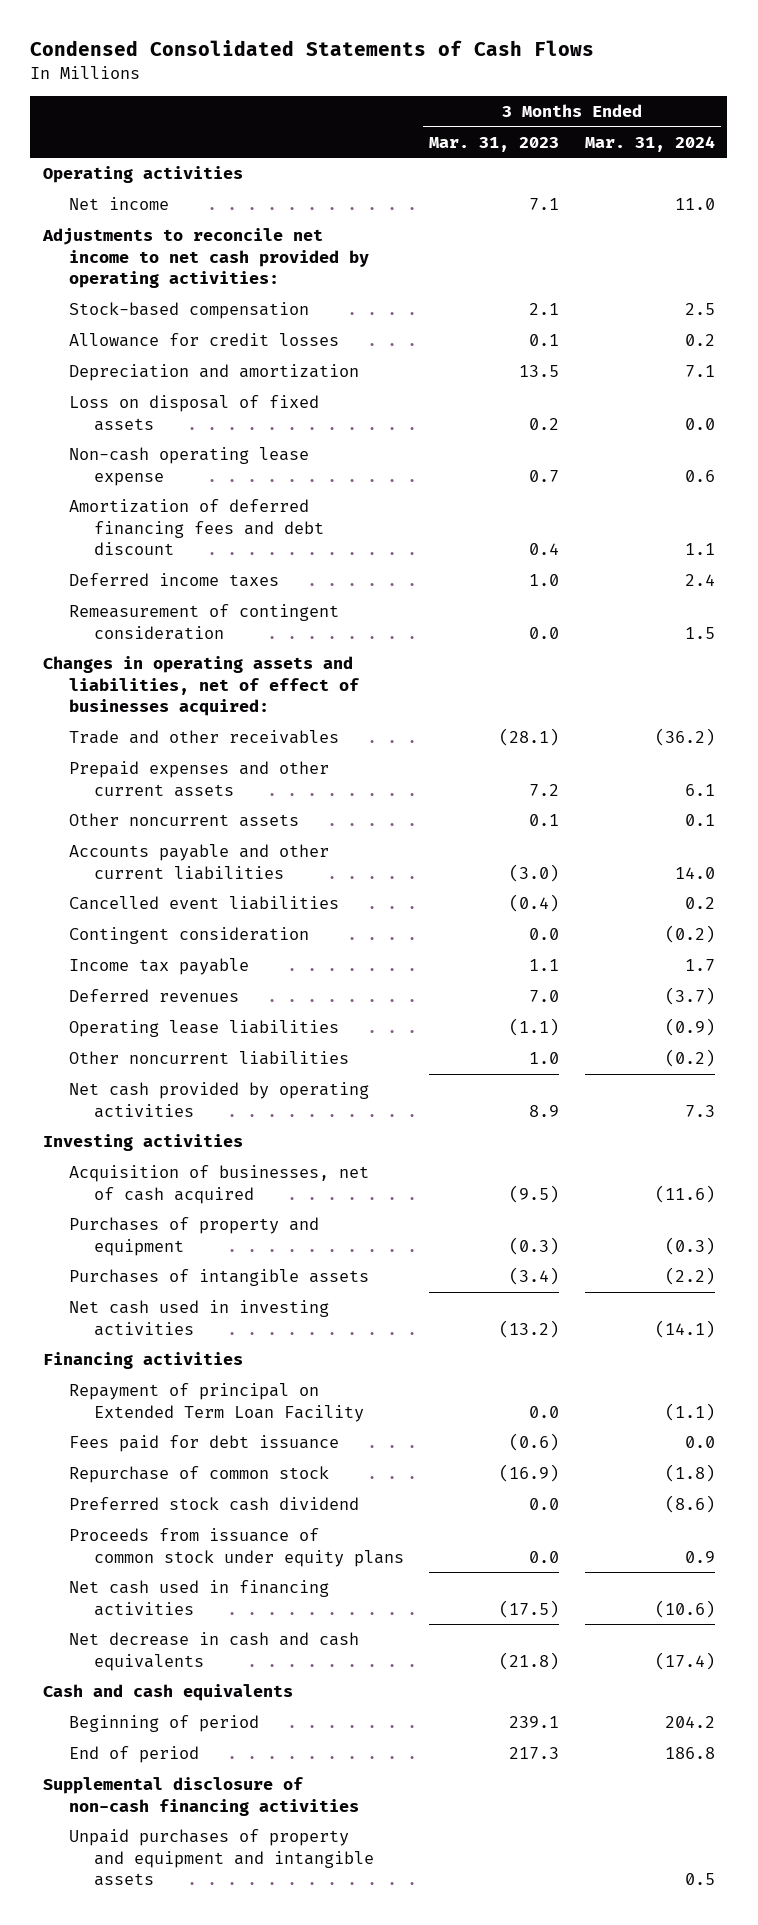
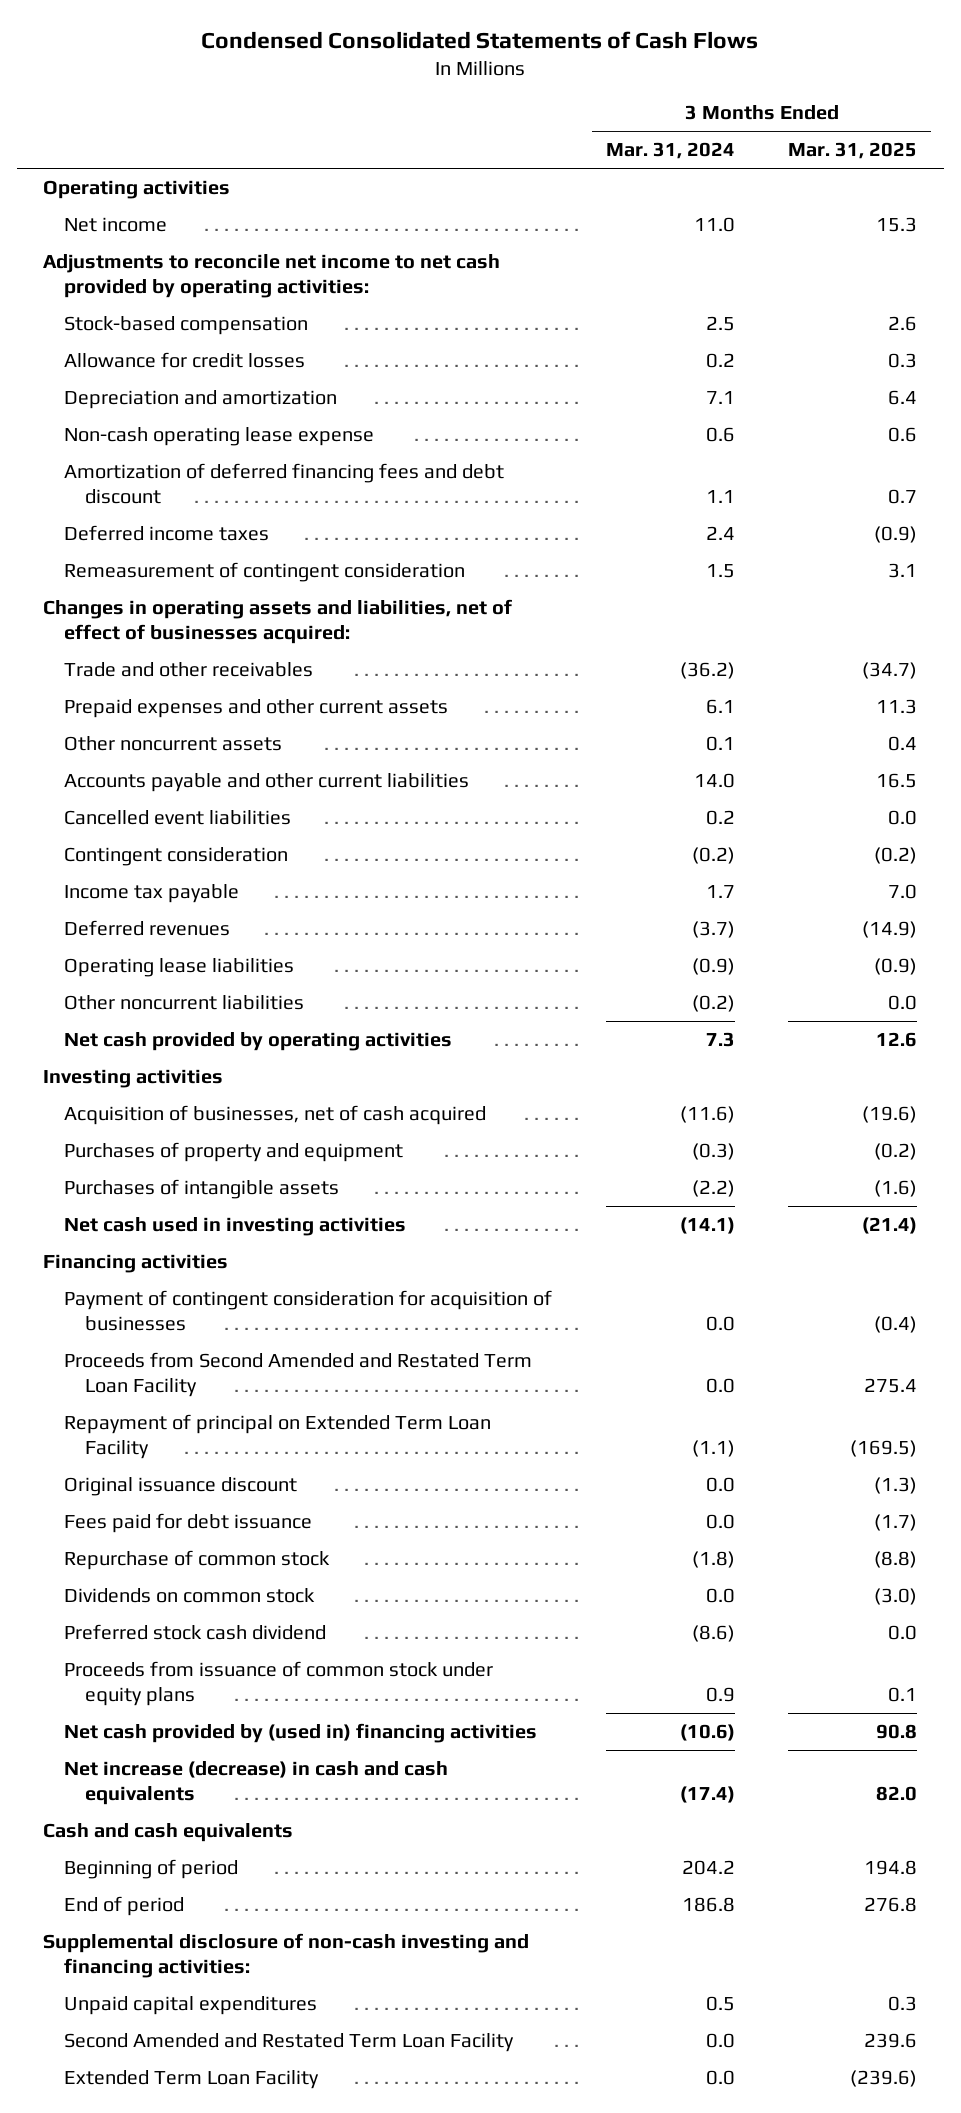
[429,136,560,152] Mar. 31, 2023 -> none
none -> [788,142,918,160] Mar. 31, 2025
[68,395,319,431] Loss on disposal of fixed assets -> none
none -> [64,1289,553,1332] Payment of contingent consideration for acquisition of businesses
none -> [64,1351,533,1398] Proceeds from Second Amended and Restated Term Loan Facility
none -> [64,1476,298,1496] Original issuance discount
none -> [64,1587,316,1603] Dividends on common stock
[68,1580,329,1616] Net cash used in financing activities -> [64,1722,538,1743] Net cash provided by (used in) financing activities
[68,1632,359,1671] Net decrease in cash and cash equivalents -> [64,1760,449,1806] Net increase (decrease) in cash and cash equivalents
[43,1777,359,1816] Supplemental disclosure of non-cash financing activities -> [43,1932,530,1979] Supplemental disclosure of non-cash investing and financing activities:
[68,1829,375,1887] Unpaid purchases of property and equipment and intangible assets -> [64,1995,318,2015] Unpaid capital expenditures
none -> [64,2032,515,2052] Second Amended and Restated Term Loan Facility
none -> [64,2069,320,2089] Extended Term Loan Facility

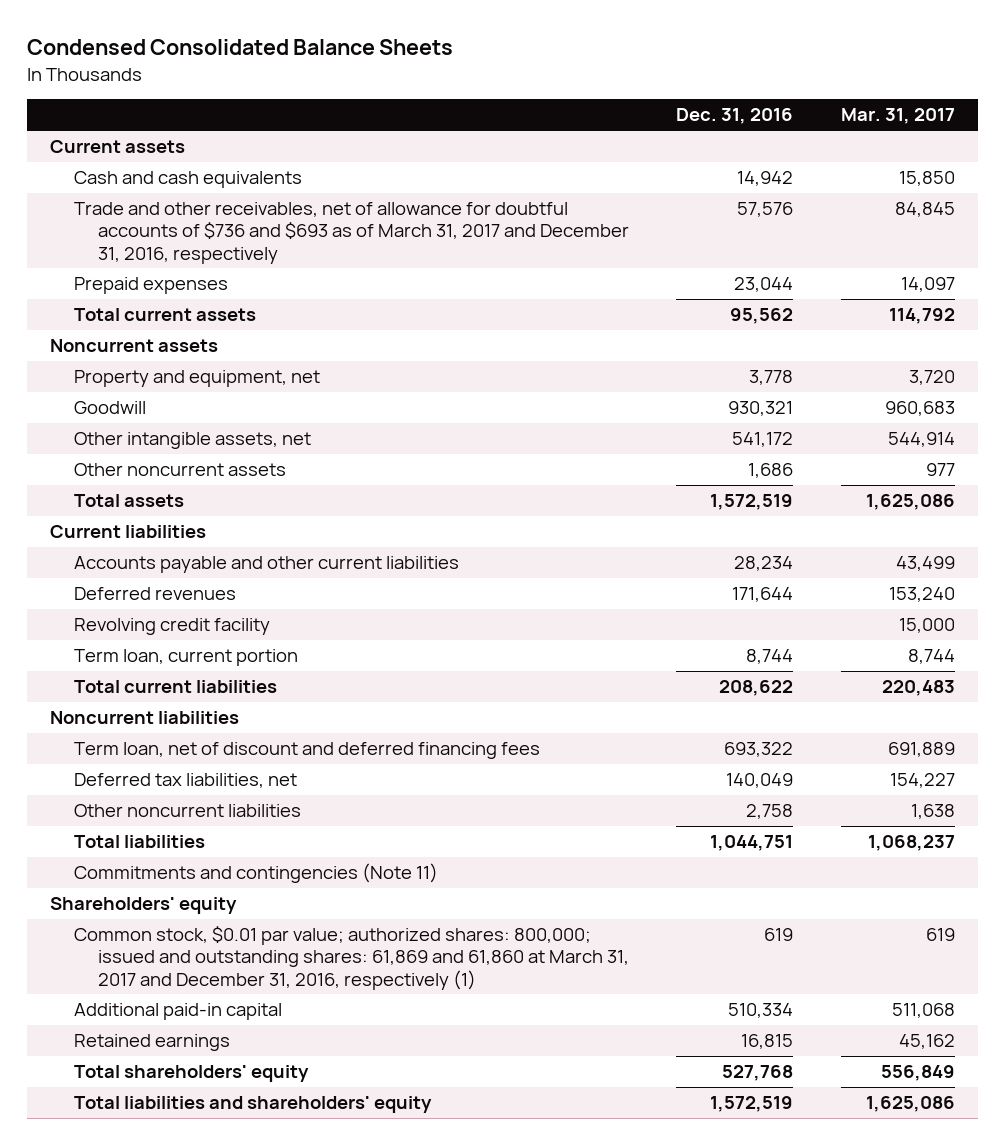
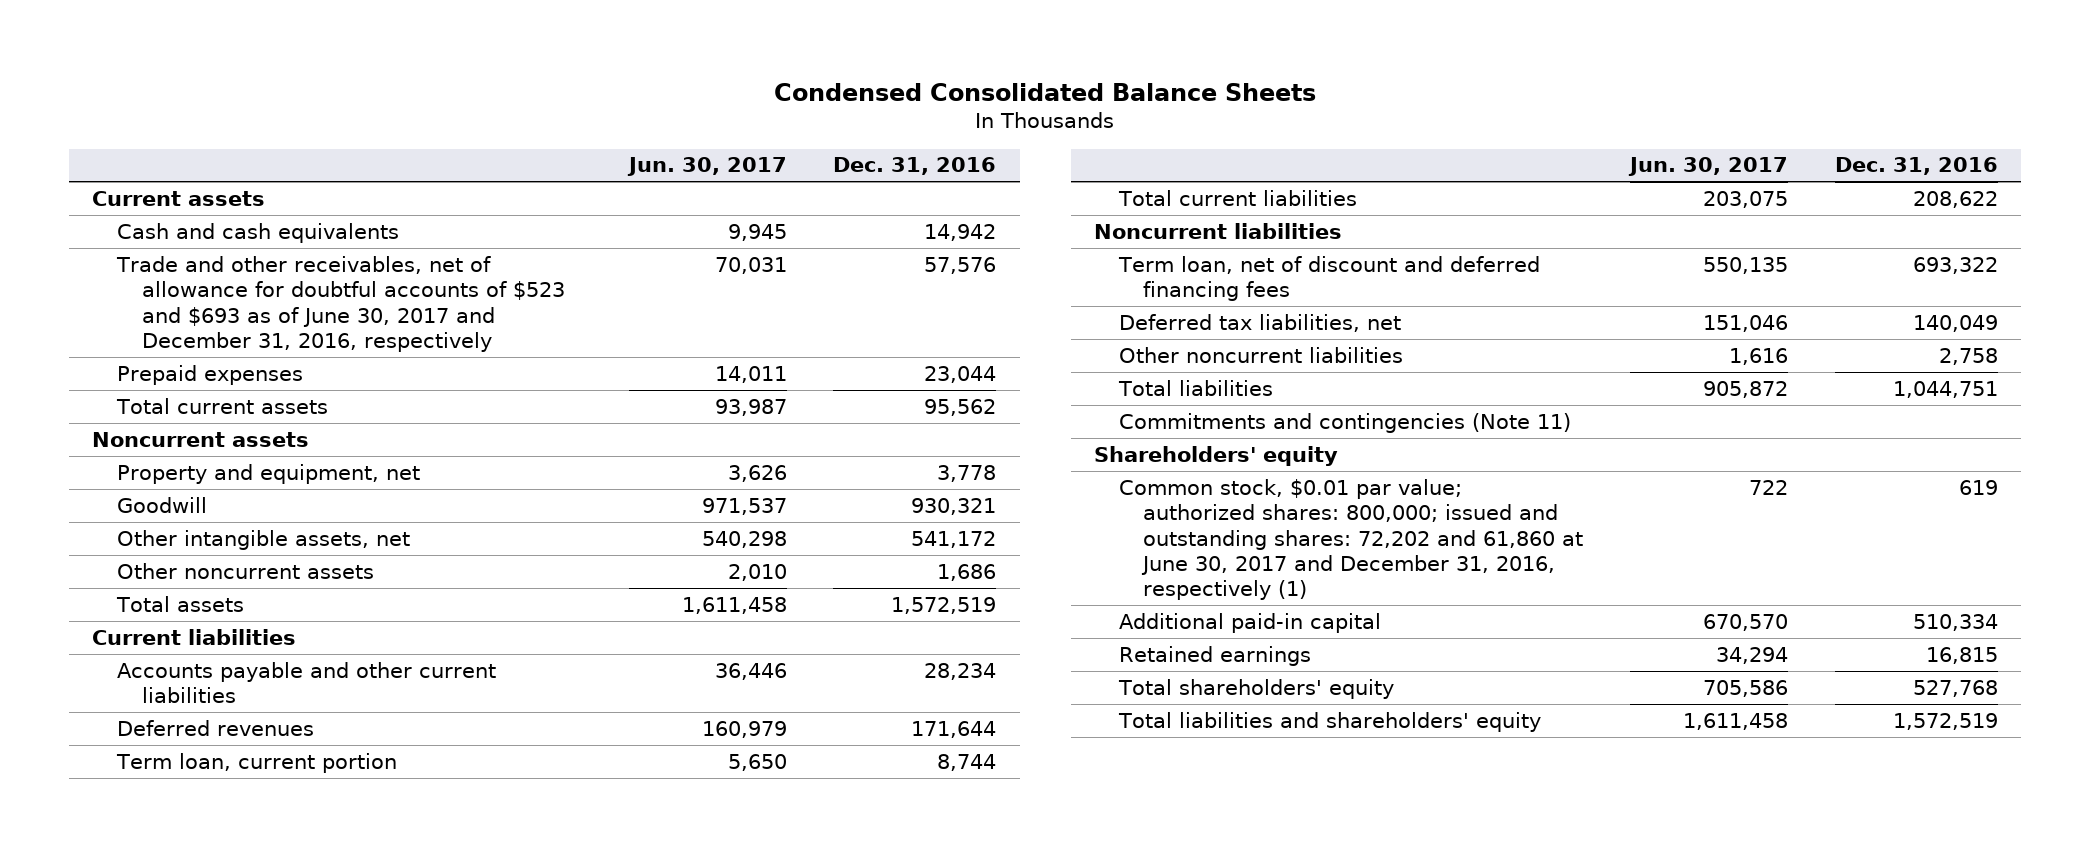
[840,108,955,125] Mar. 31, 2017 -> none
none -> [626,157,787,177] Jun. 30, 2017
[74,202,629,264] Trade and other receivables, net of allowance for doubtful accounts of $736 and $693 as of March 31, 2017 and December 31, 2016, respectively -> [116,255,565,352] Trade and other receivables, net of allowance for doubtful accounts of $523 and $693 as of June 30, 2017 and December 31, 2016, respectively
[74,618,271,636] Revolving credit facility -> none
[74,926,629,990] Common stock, $0.01 par value; authorized shares: 800,000; issued and outstanding shares: 61,869 and 61,860 at March 31, 2017 and December 31, 2016, respectively (1) -> [1118,478,1584,601] Common stock, $0.01 par value; authorized shares: 800,000; issued and outstanding shares: 72,202 and 61,860 at June 30, 2017 and December 31, 2016, respectively (1)

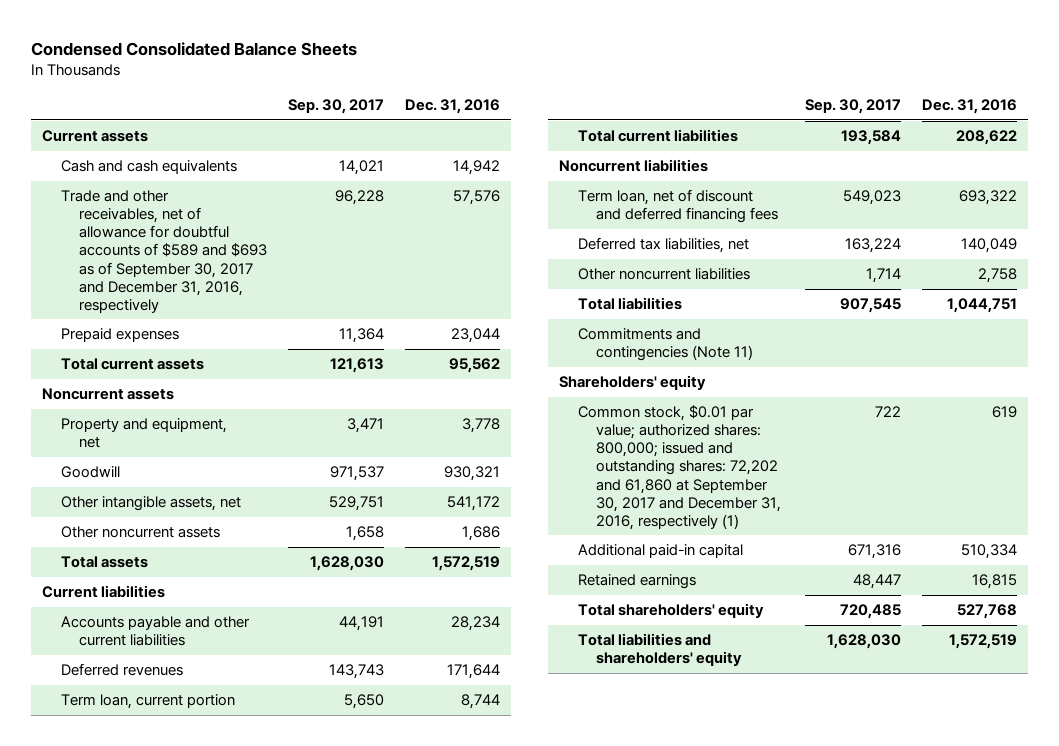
[626,157,787,177] Jun. 30, 2017 -> none
none -> [288,99,385,115] Sep. 30, 2017
[116,255,565,352] Trade and other receivables, net of allowance for doubtful accounts of $523 and $693 as of June 30, 2017 and December 31, 2016, respectively -> [60,190,267,313] Trade and other receivables, net of allowance for doubtful accounts of $589 and $693 as of September 30, 2017 and December 31, 2016, respectively
[1118,478,1584,601] Common stock, $0.01 par value; authorized shares: 800,000; issued and outstanding shares: 72,202 and 61,860 at June 30, 2017 and December 31, 2016, respectively (1) -> [577,405,782,530] Common stock, $0.01 par value; authorized shares: 800,000; issued and outstanding shares: 72,202 and 61,860 at September 30, 2017 and December 31, 2016, respectively (1)

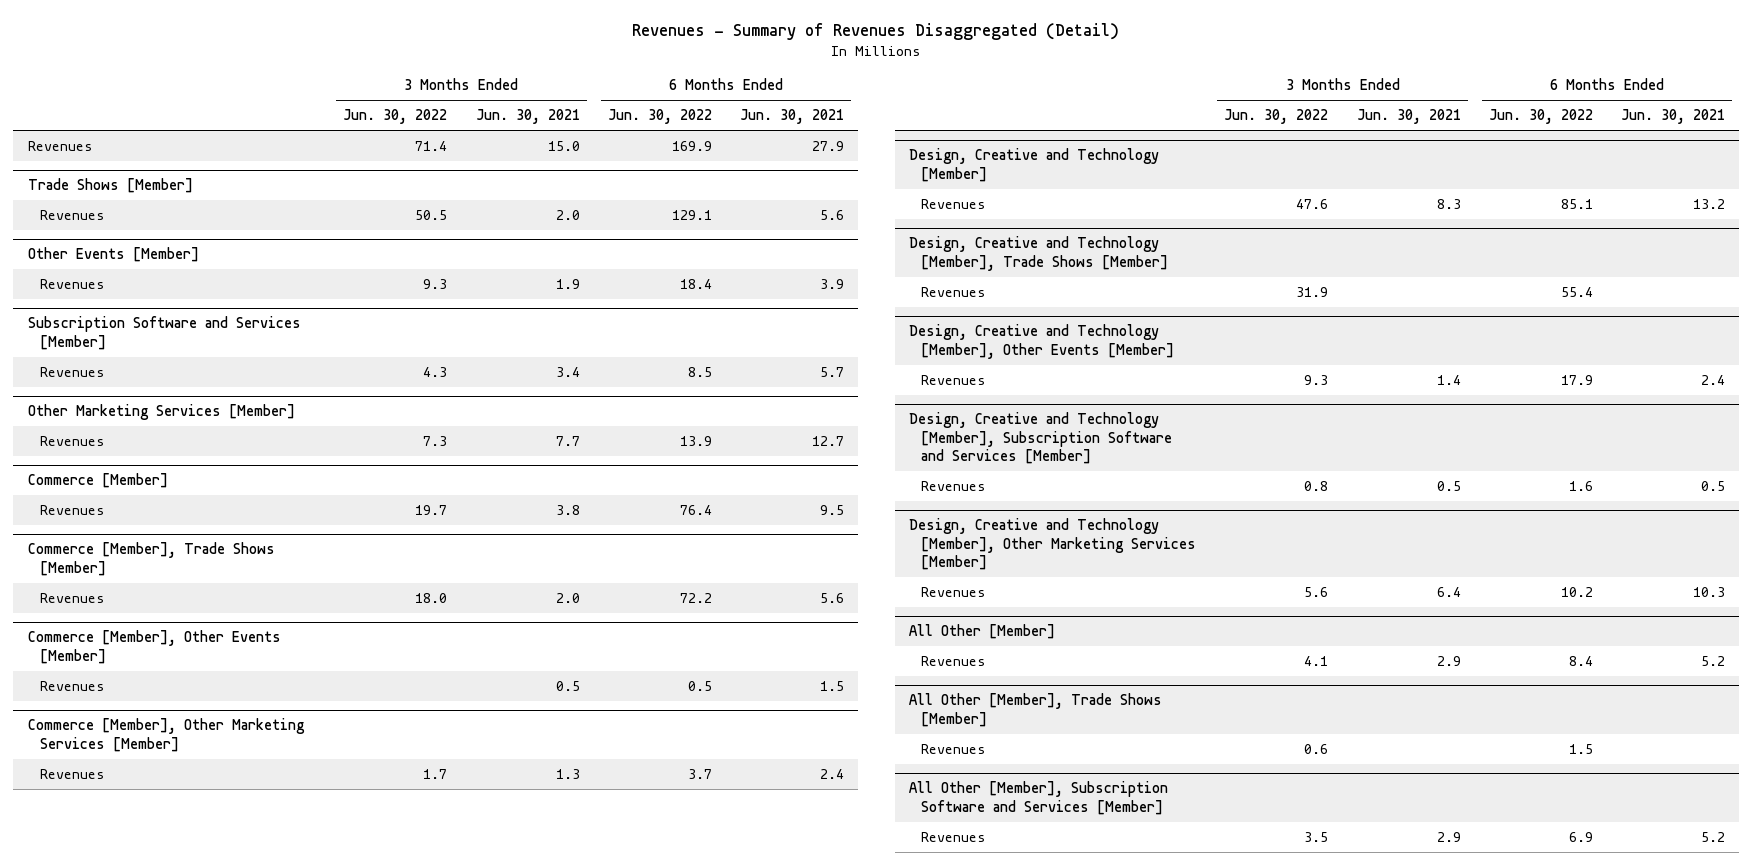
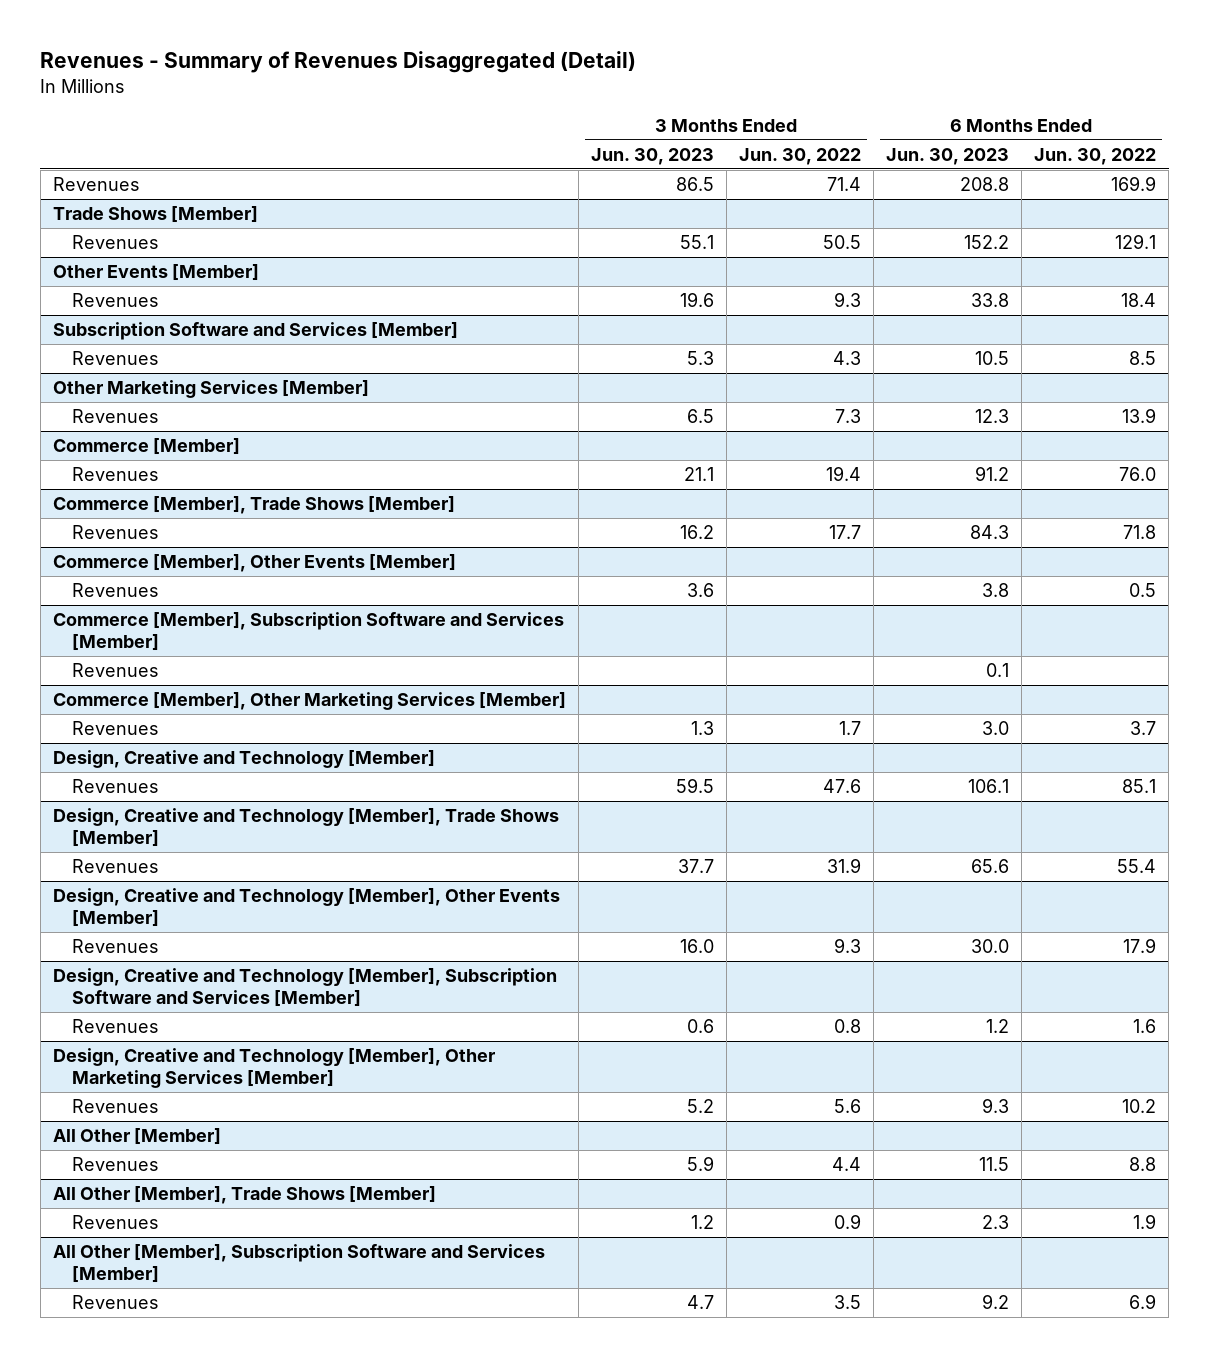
[475,109,580,125] Jun. 30, 2021 -> none
[740,109,845,125] Jun. 30, 2021 -> none
none -> [590,147,714,165] Jun. 30, 2023
none -> [885,147,1009,165] Jun. 30, 2023
[415,505,448,516] 19.7 -> [825,466,861,482] 19.4
[679,505,712,516] 76.4 -> [1119,467,1157,482] 76.0
[415,593,448,604] 18.0 -> [828,525,861,540] 17.7
[679,593,712,604] 72.2 -> [1123,525,1157,540] 71.8
none -> [52,612,564,651] Commerce [Member], Subscription Software and Services [Member]
none -> [72,663,160,678] Revenues
[1304,656,1329,667] 4.1 -> [831,1157,861,1172] 4.4
[1568,656,1593,667] 8.4 -> [1129,1157,1157,1172] 8.8
[1304,744,1329,755] 0.6 -> [833,1214,861,1230] 0.9
[1568,744,1593,755] 1.5 -> [1133,1214,1157,1230] 1.9

